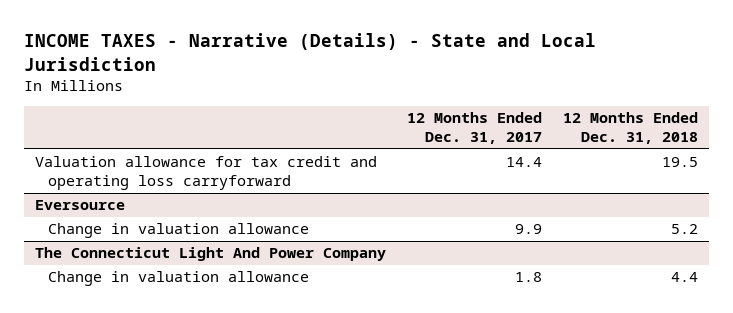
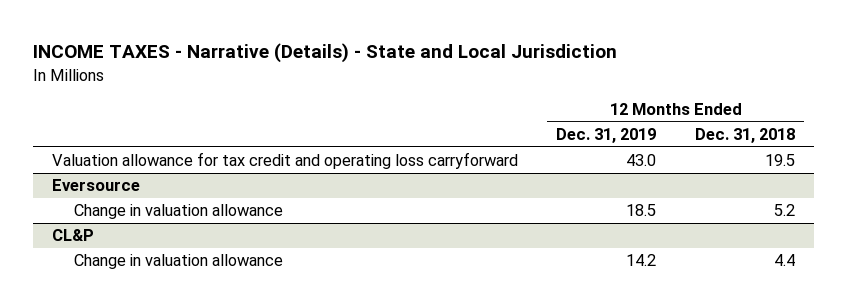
[406,112,542,145] 12 Months Ended Dec. 31, 2017 -> none
none -> [556,128,657,144] Dec. 31, 2019
[34,247,386,262] The Connecticut Light And Power Company -> [51,229,94,242] CL&P

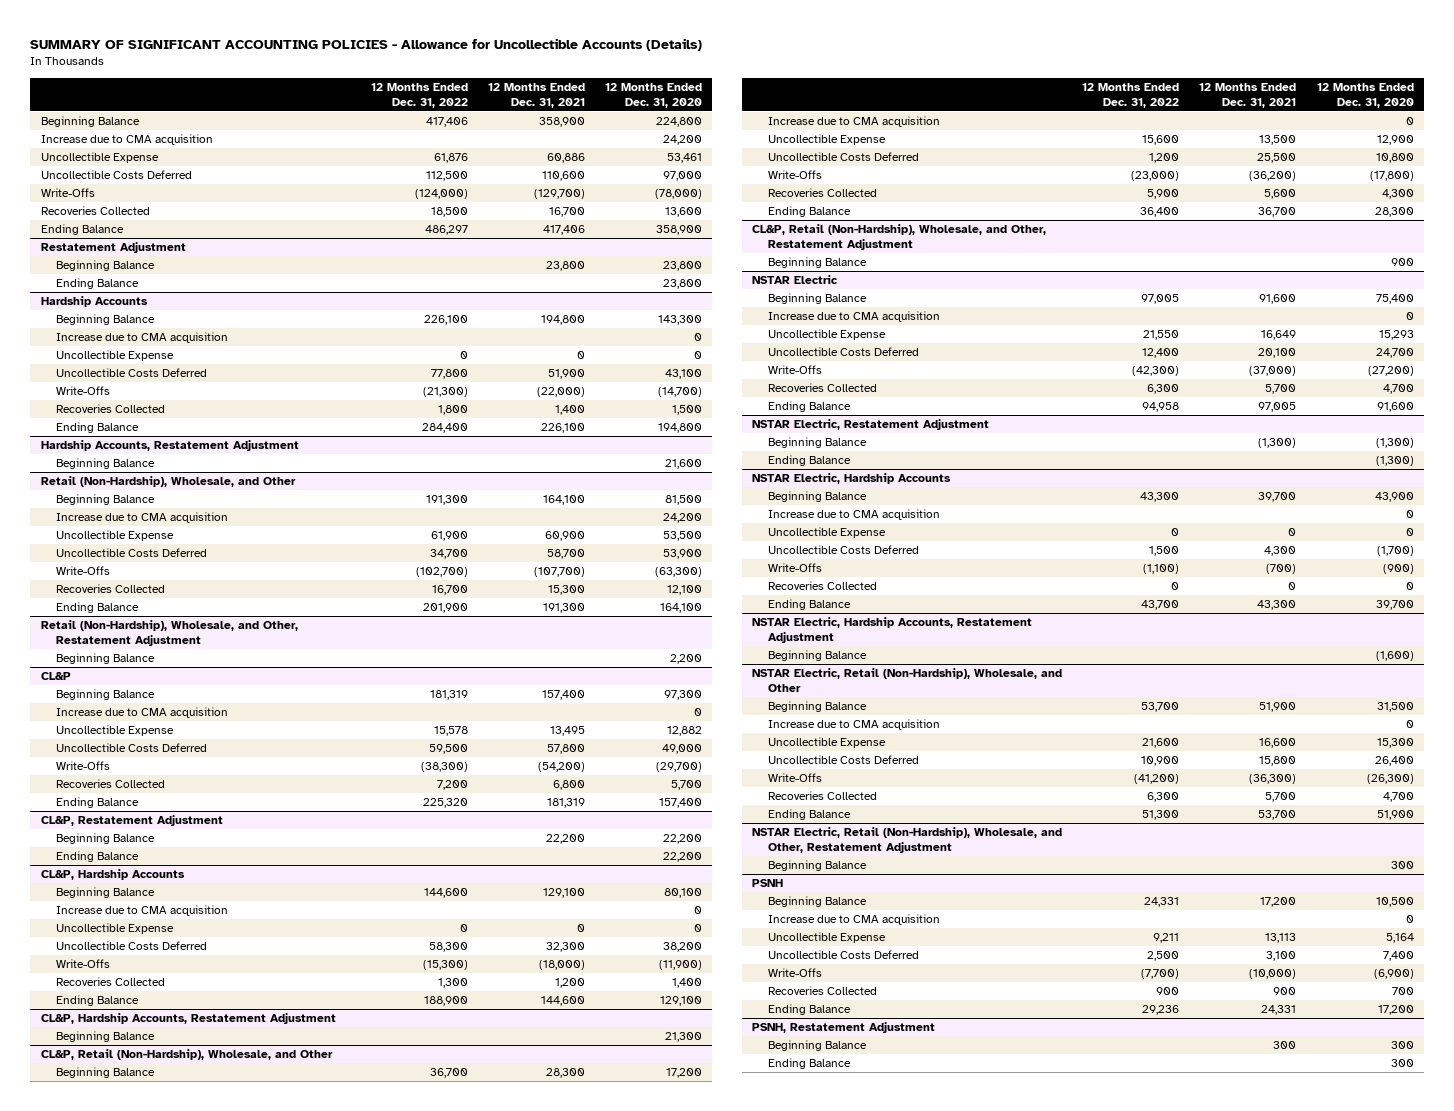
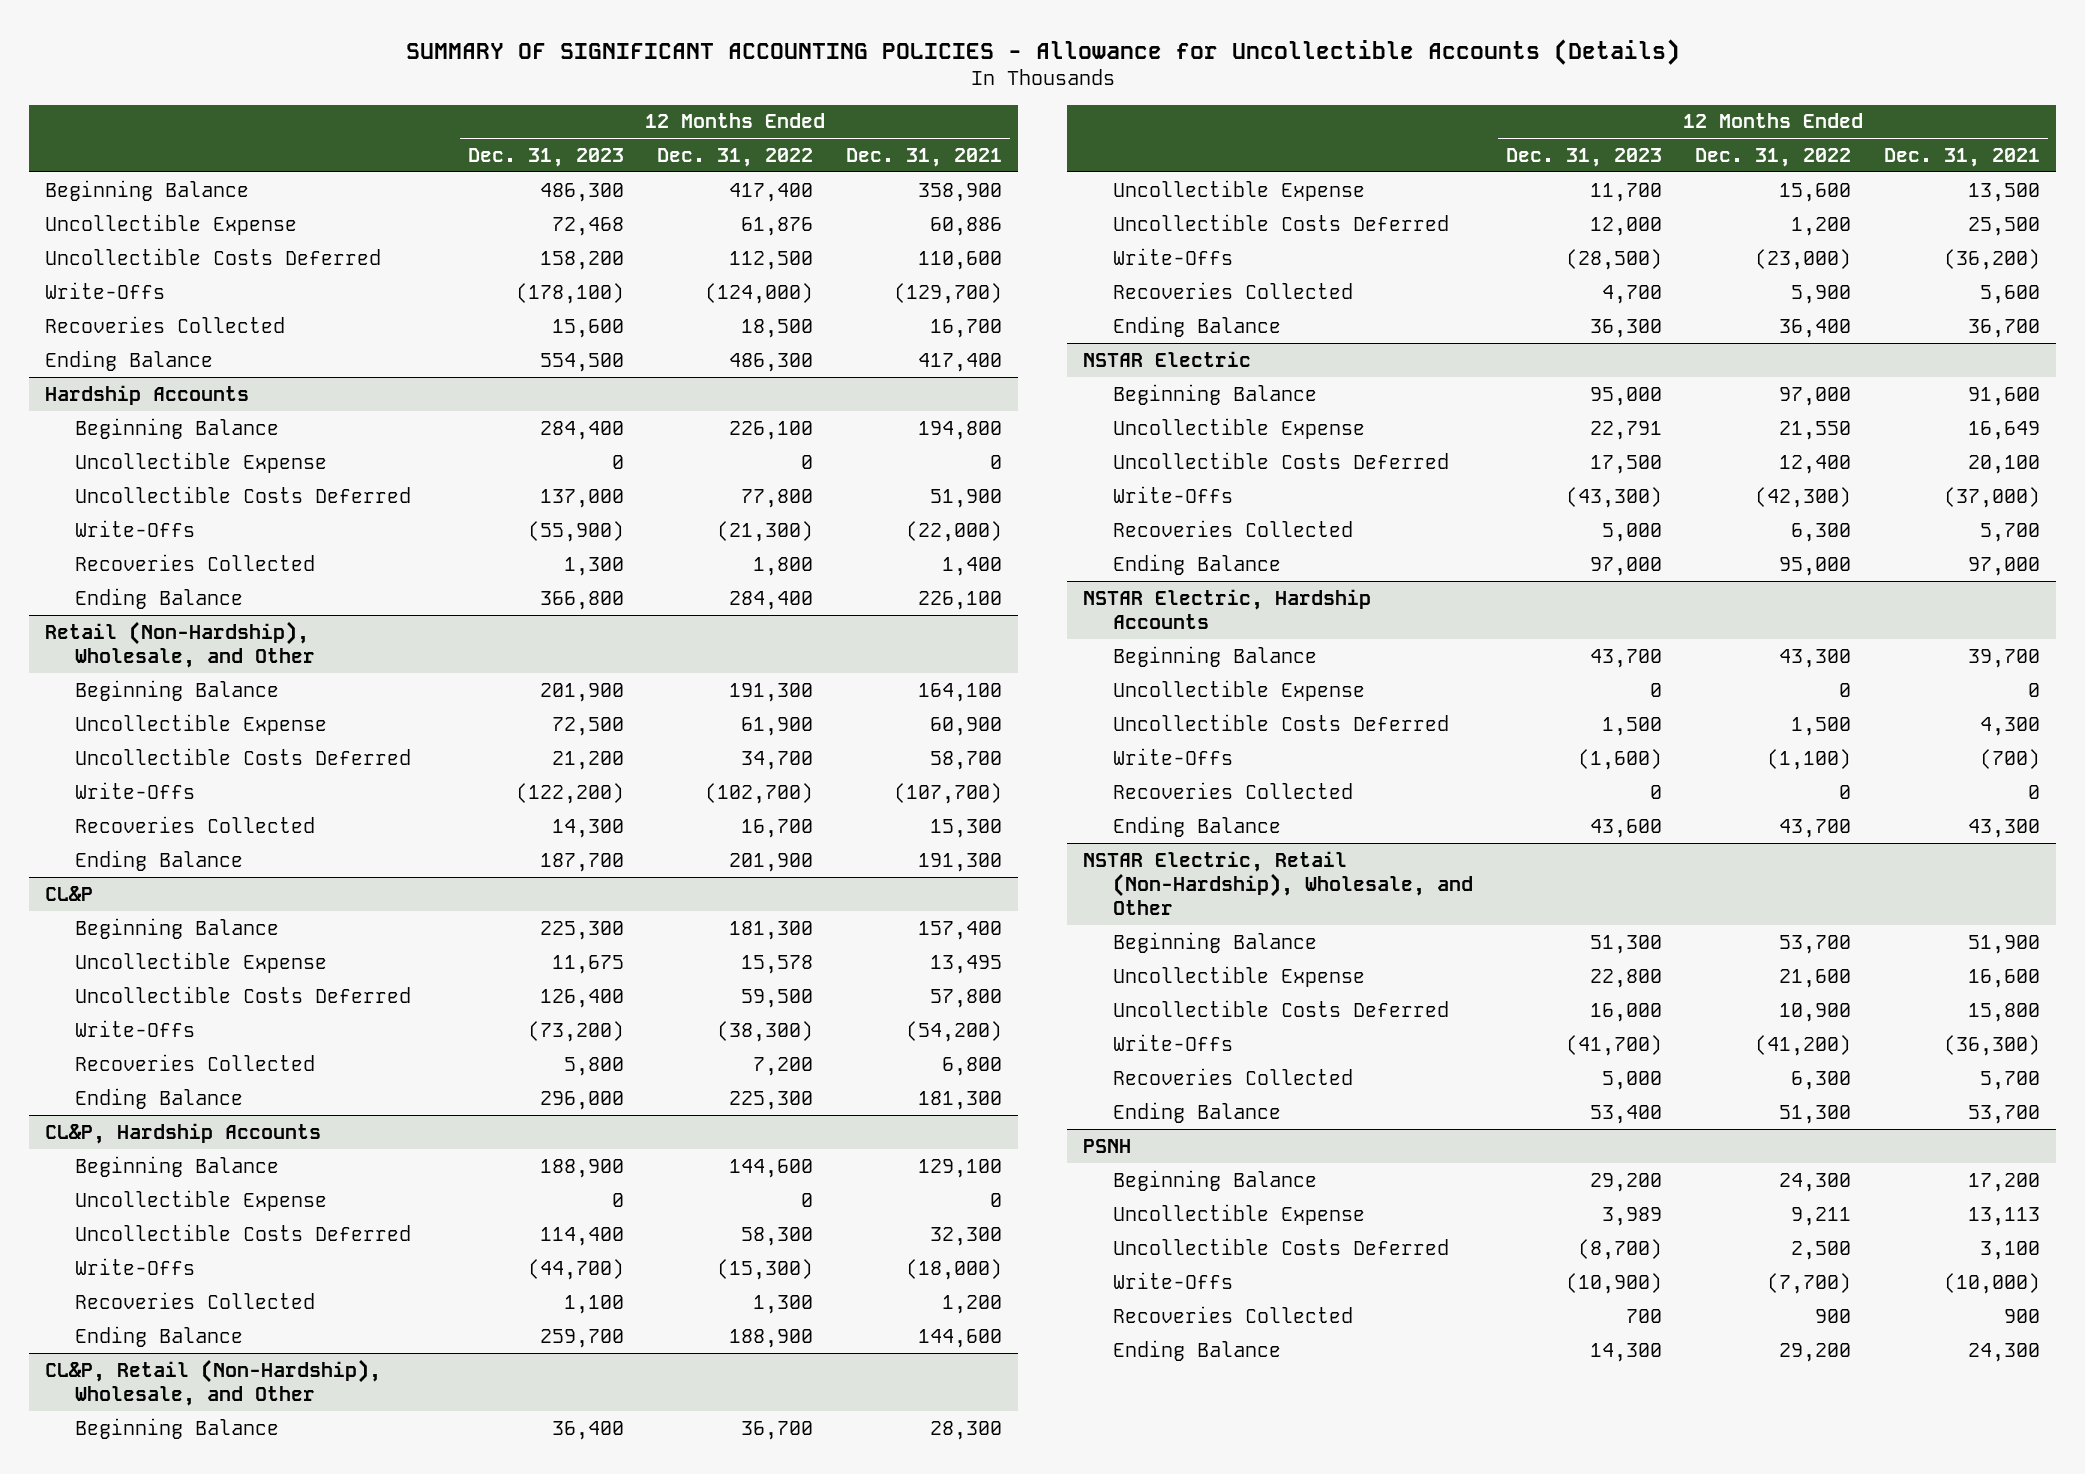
[604,82,702,108] 12 Months Ended Dec. 31, 2020 -> none
none -> [467,147,624,167] Dec. 31, 2023
[40,134,213,146] Increase due to CMA acquisition -> none
[425,117,468,128] 417,406 -> [728,182,813,202] 417,400
[40,242,186,254] Restatement Adjustment -> none
[56,260,156,272] Beginning Balance -> none
[56,278,140,290] Ending Balance -> none
[424,225,468,236] 486,297 -> [728,352,813,372] 486,300
[542,225,585,236] 417,406 -> [917,352,1002,372] 417,400
[56,332,229,344] Increase due to CMA acquisition -> none
[40,440,299,452] Hardship Accounts, Restatement Adjustment -> none
[56,458,156,470] Beginning Balance -> none
[56,512,229,524] Increase due to CMA acquisition -> none
[40,620,298,647] Retail (Non-Hardship), Wholesale, and Other, Restatement Adjustment -> none
[56,653,156,665] Beginning Balance -> none
[56,707,229,719] Increase due to CMA acquisition -> none
[429,690,468,701] 181,319 -> [728,920,813,940] 181,300
[40,815,223,827] CL&P, Restatement Adjustment -> none
[56,833,156,845] Beginning Balance -> none
[56,851,140,863] Ending Balance -> none
[422,798,468,809] 225,320 -> [728,1090,813,1110] 225,300
[546,798,585,809] 181,319 -> [917,1090,1002,1110] 181,300
[56,905,229,917] Increase due to CMA acquisition -> none
[40,1013,336,1025] CL&P, Hardship Accounts, Restatement Adjustment -> none
[56,1031,156,1043] Beginning Balance -> none
[768,116,941,128] Increase due to CMA acquisition -> none
[752,224,1047,251] CL&P, Retail (Non-Hardship), Wholesale, and Other, Restatement Adjustment -> none
[768,257,868,269] Beginning Balance -> none
[768,311,941,323] Increase due to CMA acquisition -> none
[1141,294,1180,305] 97,005 -> [1778,386,1851,406] 97,000
[752,419,990,431] NSTAR Electric, Restatement Adjustment -> none
[768,437,868,449] Beginning Balance -> none
[768,455,852,467] Ending Balance -> none
[1142,402,1180,413] 94,958 -> [1778,556,1851,576] 95,000
[1258,402,1297,413] 97,005 -> [1967,556,2040,576] 97,000
[768,509,941,521] Increase due to CMA acquisition -> none
[752,617,1033,644] NSTAR Electric, Hardship Accounts, Restatement Adjustment -> none
[768,650,868,662] Beginning Balance -> none
[768,719,941,731] Increase due to CMA acquisition -> none
[752,827,1063,854] NSTAR Electric, Retail (Non-Hardship), Wholesale, and Other, Restatement Adjustment -> none
[768,860,868,872] Beginning Balance -> none
[768,914,941,926] Increase due to CMA acquisition -> none
[1144,897,1180,908] 24,331 -> [1778,1172,1851,1192] 24,300
[752,1022,936,1034] PSNH, Restatement Adjustment -> none
[768,1040,868,1052] Beginning Balance -> none
[768,1058,852,1070] Ending Balance -> none
[1142,1005,1180,1016] 29,236 -> [1778,1342,1851,1362] 29,200
[1261,1005,1297,1016] 24,331 -> [1967,1342,2040,1362] 24,300

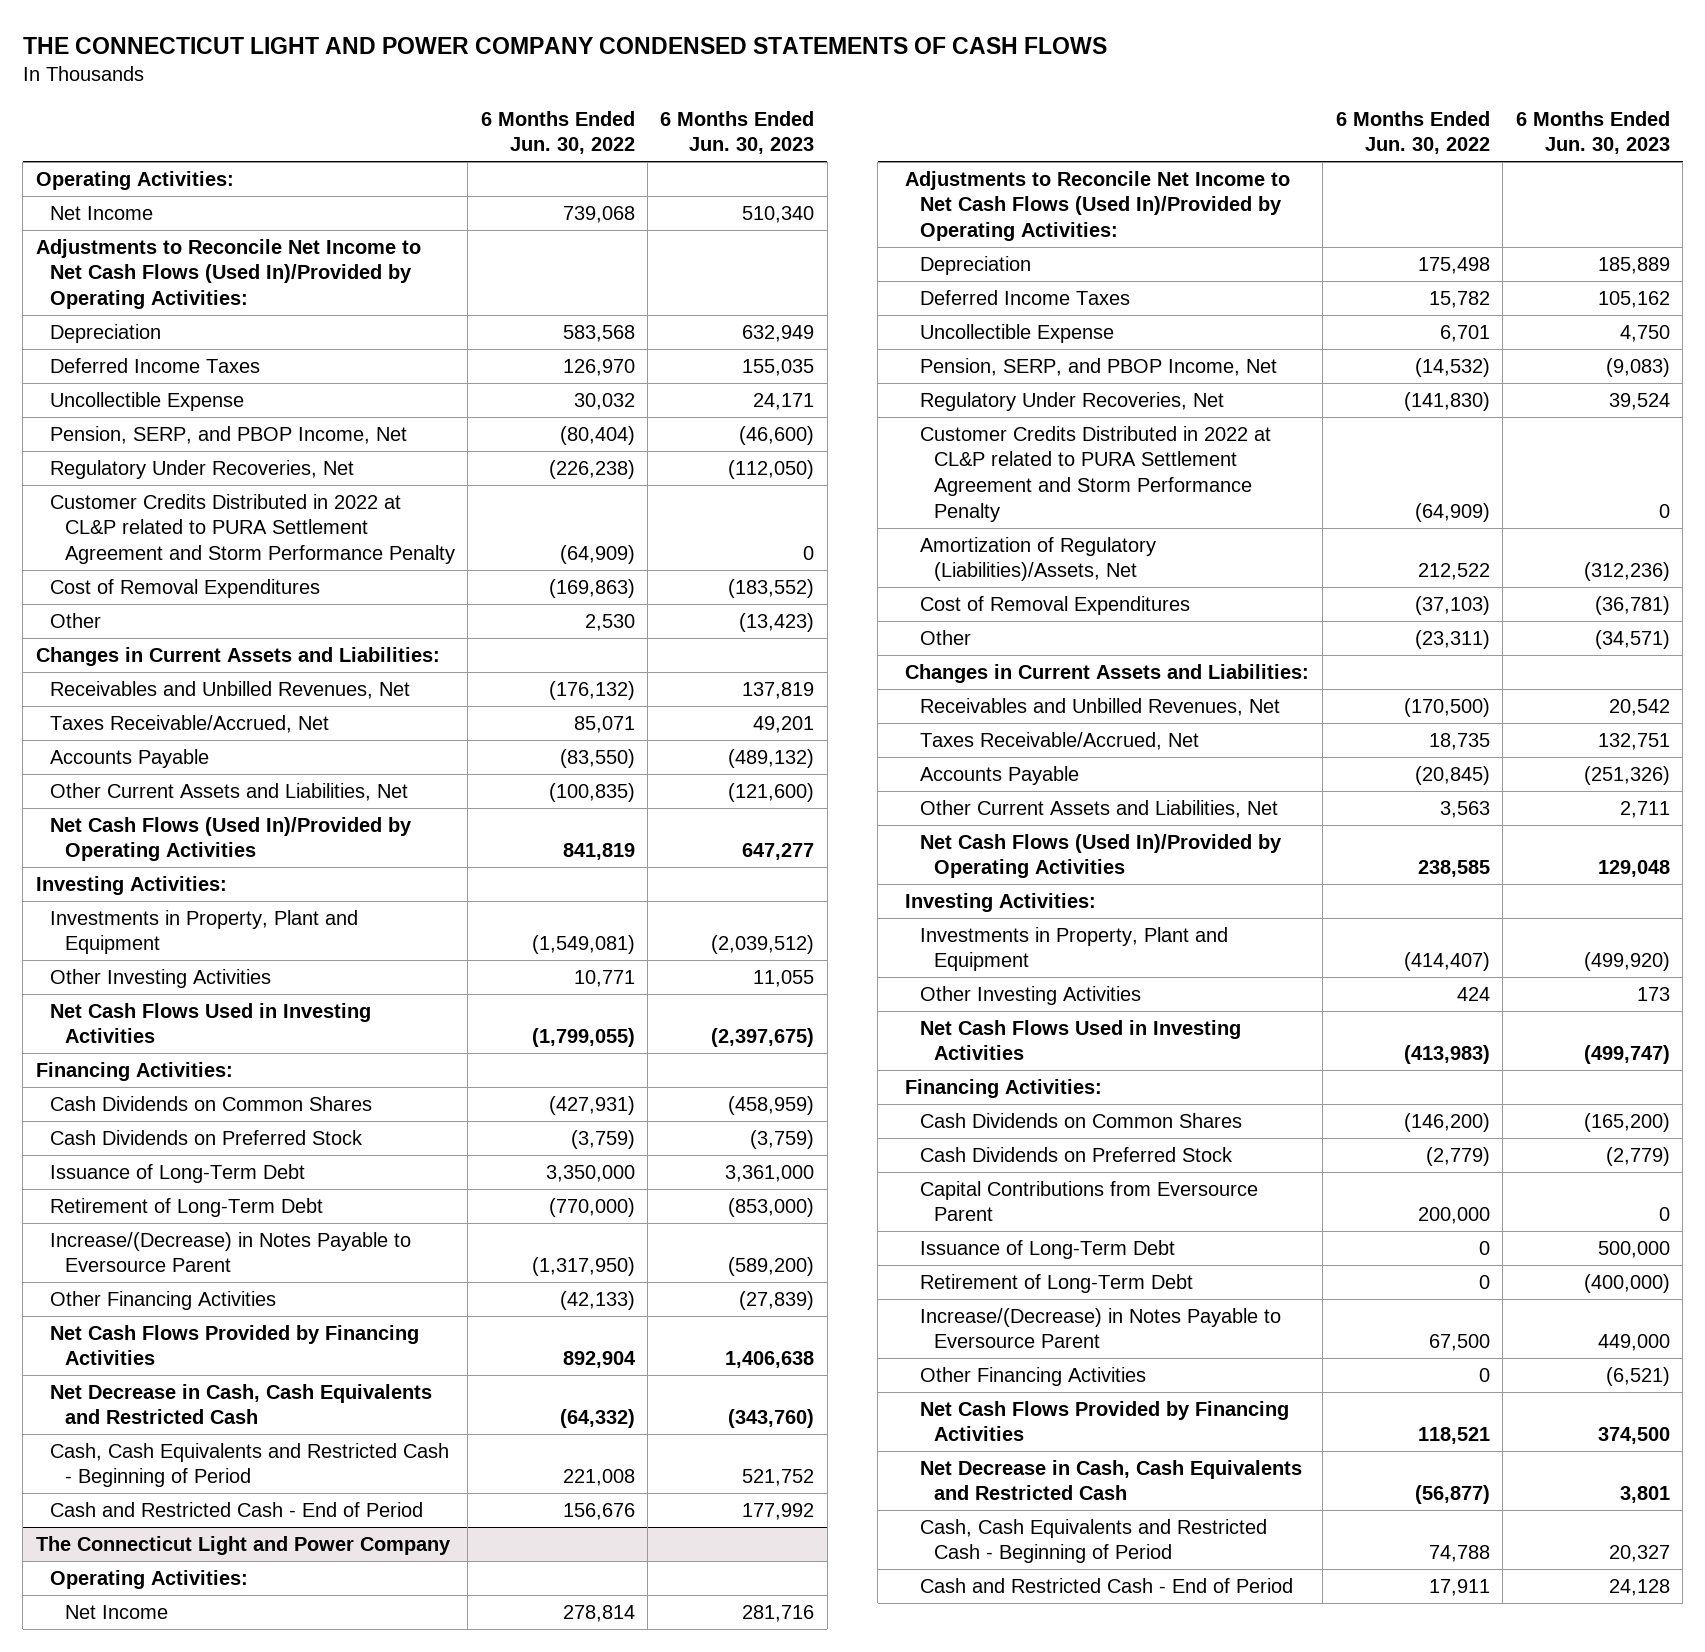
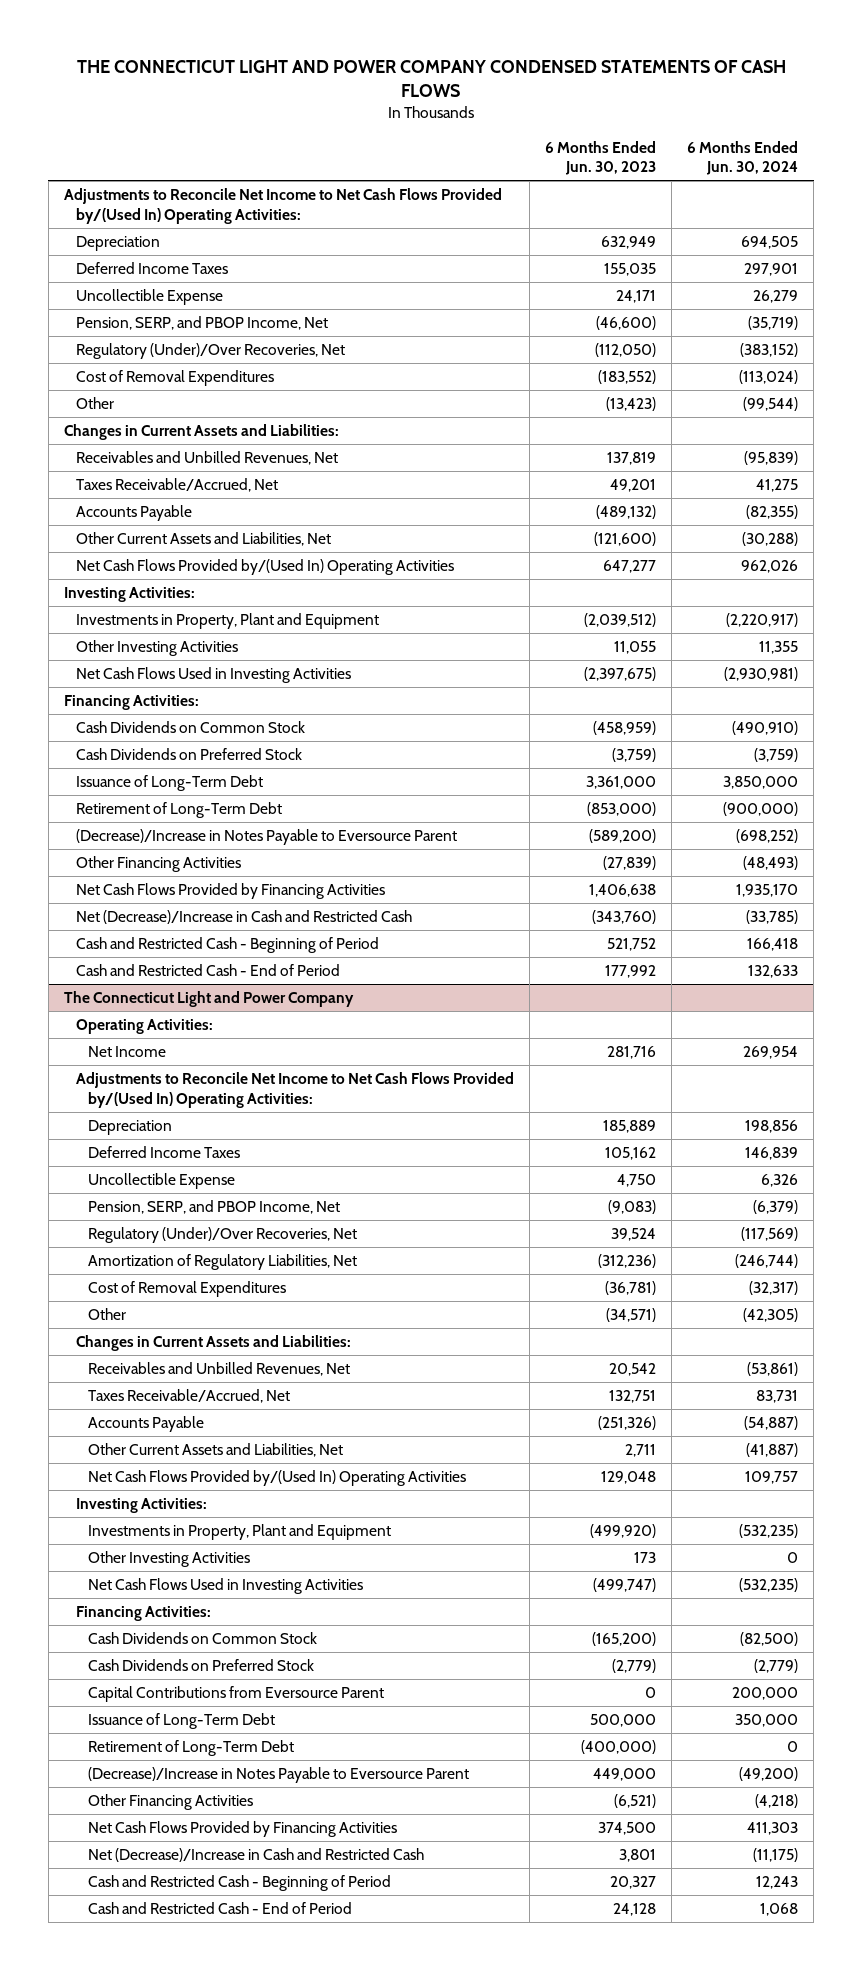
[480,110,635,155] 6 Months Ended Jun. 30, 2022 -> none
none -> [687,140,799,176] 6 Months Ended Jun. 30, 2024
[35,170,234,190] Operating Activities: -> none
[50,205,154,220] Net Income -> none
[35,238,421,310] Adjustments to Reconcile Net Income to Net Cash Flows (Used In)/Provided by Operating Activities: -> [63,188,502,224] Adjustments to Reconcile Net Income to Net Cash Flows Provided by/(Used In) Operating Activities:
[50,493,455,565] Customer Credits Distributed in 2022 at CL&P related to PURA Settlement Agreement and Storm Performance Penalty -> none
[50,459,355,479] Regulatory Under Recoveries, Net -> [75,343,345,360] Regulatory (Under)/Over Recoveries, Net
[50,816,413,862] Net Cash Flows (Used In)/Provided by Operating Activities -> [75,559,454,576] Net Cash Flows Provided by/(Used In) Operating Activities
[50,1095,373,1111] Cash Dividends on Common Shares -> [75,721,305,734] Cash Dividends on Common Stock
[50,1231,412,1273] Increase/(Decrease) in Notes Payable to Eversource Parent -> [75,829,457,846] (Decrease)/Increase in Notes Payable to Eversource Parent
[50,1383,433,1425] Net Decrease in Cash, Cash Equivalents and Restricted Cash -> [75,910,412,925] Net (Decrease)/Increase in Cash and Restricted Cash
[50,1442,450,1488] Cash, Cash Equivalents and Restricted Cash - Beginning of Period -> [75,937,379,954] Cash and Restricted Cash - Beginning of Period
[905,170,1291,242] Adjustments to Reconcile Net Income to Net Cash Flows (Used In)/Provided by Operating Activities: -> [75,1072,514,1108] Adjustments to Reconcile Net Income to Net Cash Flows Provided by/(Used In) Operating Activities:
[919,425,1271,522] Customer Credits Distributed in 2022 at CL&P related to PURA Settlement Agreement and Storm Performance Penalty -> none
[919,391,1224,411] Regulatory Under Recoveries, Net -> [87,1227,357,1244] Regulatory (Under)/Over Recoveries, Net
[919,536,1156,582] Amortization of Regulatory (Liabilities)/Assets, Net -> [87,1254,357,1271] Amortization of Regulatory Liabilities, Net
[919,833,1282,879] Net Cash Flows (Used In)/Provided by Operating Activities -> [87,1470,466,1487] Net Cash Flows Provided by/(Used In) Operating Activities
[919,1112,1242,1128] Cash Dividends on Common Shares -> [87,1632,317,1645] Cash Dividends on Common Stock
[919,1307,1281,1349] Increase/(Decrease) in Notes Payable to Eversource Parent -> [87,1767,469,1784] (Decrease)/Increase in Notes Payable to Eversource Parent
[919,1459,1302,1501] Net Decrease in Cash, Cash Equivalents and Restricted Cash -> [87,1848,424,1863] Net (Decrease)/Increase in Cash and Restricted Cash
[919,1518,1267,1564] Cash, Cash Equivalents and Restricted Cash - Beginning of Period -> [87,1875,391,1892] Cash and Restricted Cash - Beginning of Period

